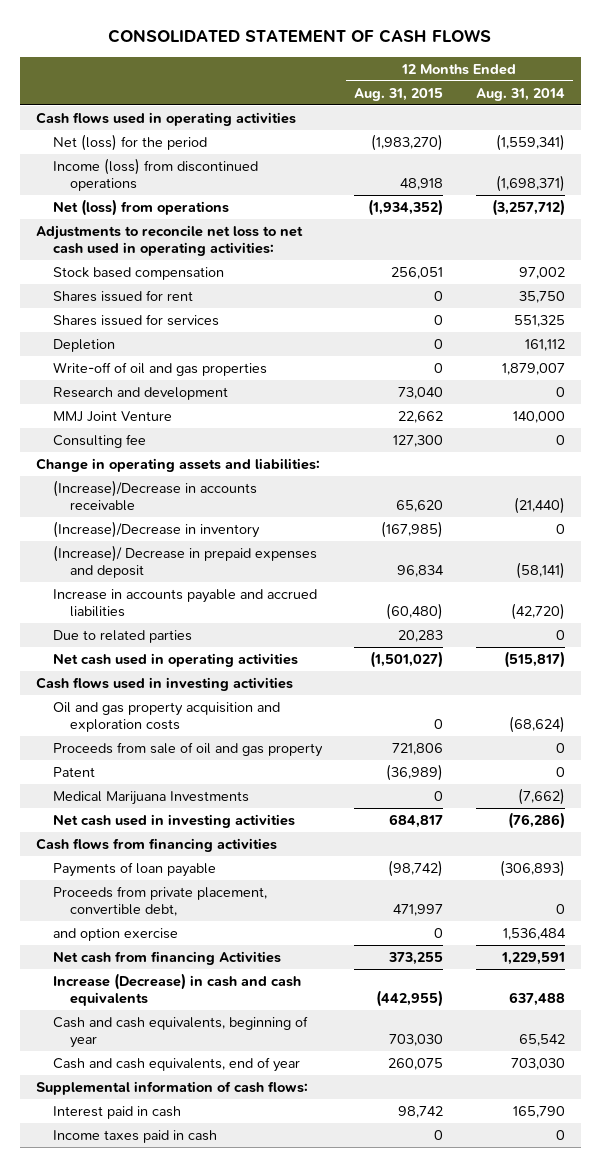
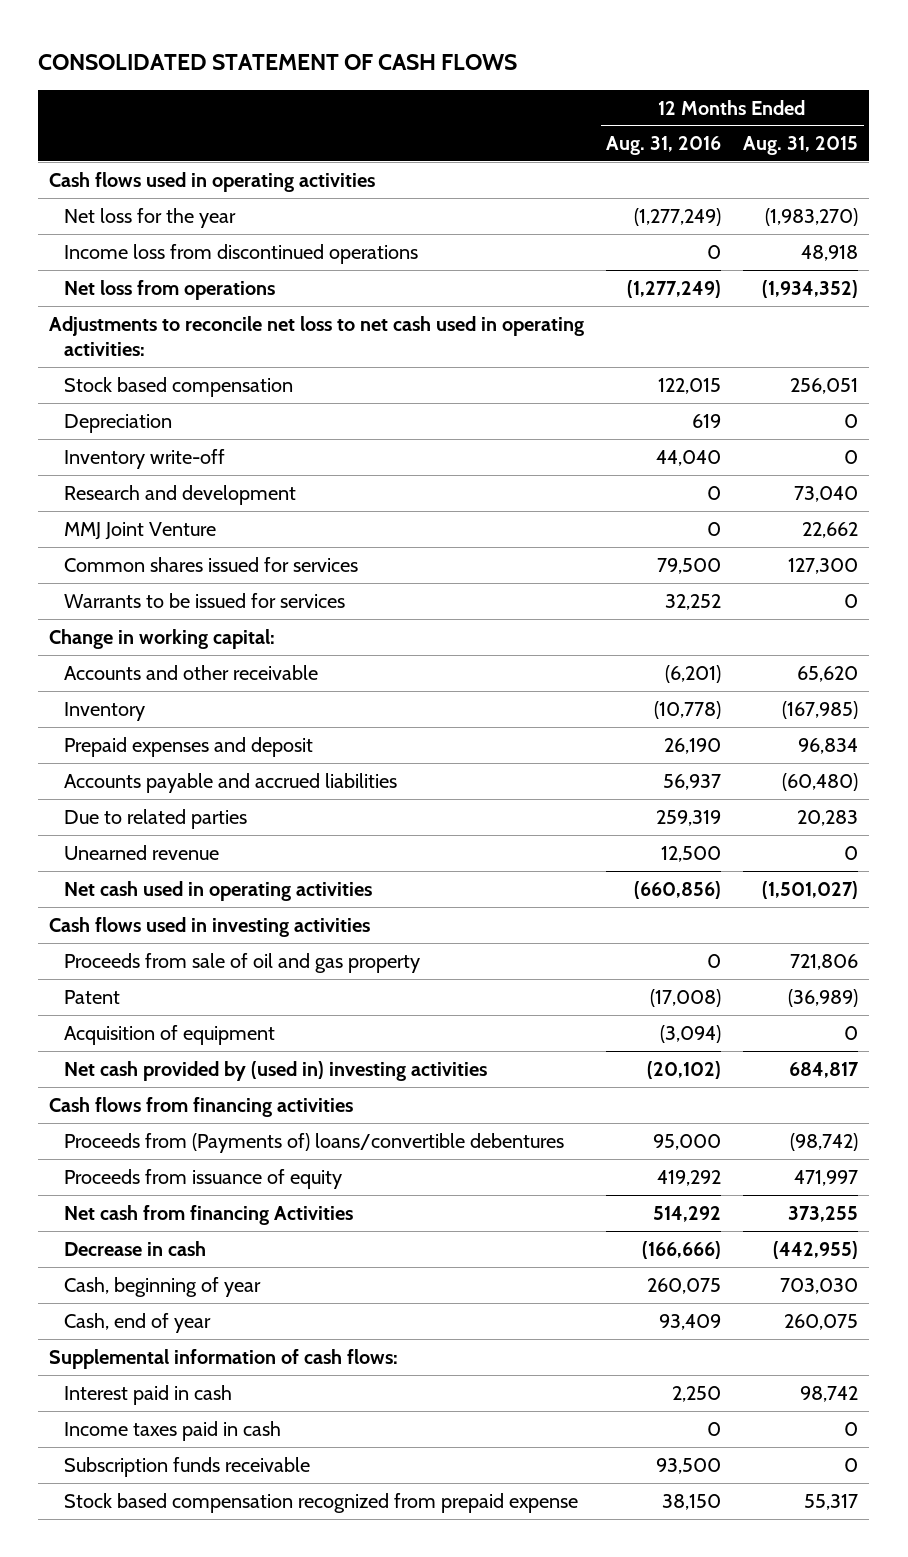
[475,87,565,101] Aug. 31, 2014 -> none
none -> [606,136,722,156] Aug. 31, 2016
[52,133,207,151] Net (loss) for the period -> [63,207,236,228] Net loss for the year
[52,157,258,192] Income (loss) from discontinued operations -> [63,243,418,264] Income loss from discontinued operations
[52,198,229,216] Net (loss) from operations -> [63,279,275,300] Net loss from operations
[52,289,193,302] Shares issued for rent -> none
[52,313,219,326] Shares issued for services -> none
[52,338,115,352] Depletion -> none
[52,361,267,376] Write-off of oil and gas properties -> none
none -> [63,413,172,433] Depreciation
none -> [63,448,225,469] Inventory write-off
[52,433,146,448] Consulting fee -> [63,556,358,572] Common shares issued for services
none -> [63,592,345,608] Warrants to be issued for services
[35,457,320,472] Change in operating assets and liabilities: -> [49,628,276,649] Change in working capital:
[52,479,257,512] (Increase)/Decrease in accounts receivable -> [63,664,318,680] Accounts and other receivable
[52,520,260,538] (Increase)/Decrease in inventory -> [63,701,145,721] Inventory
[52,544,317,579] (Increase)/ Decrease in prepaid expenses and deposit -> [63,736,313,757] Prepaid expenses and deposit
[52,588,317,618] Increase in accounts payable and accrued liabilities -> [63,772,397,793] Accounts payable and accrued liabilities
none -> [63,844,219,860] Unearned revenue
[52,701,280,733] Oil and gas property acquisition and exploration costs -> none
[52,790,249,805] Medical Marijuana Investments -> none
none -> [63,1024,275,1045] Acquisition of equipment
[52,813,295,828] Net cash used in investing activities -> [63,1060,487,1081] Net cash provided by (used in) investing activities
[52,927,178,941] and option exercise -> none
[52,861,216,877] Payments of loan payable -> [63,1132,564,1153] Proceeds from (Payments of) loans/convertible debentures
[52,885,267,917] Proceeds from private placement, convertible debt, -> [63,1168,342,1189] Proceeds from issuance of equity
[52,972,301,1007] Increase (Decrease) in cash and cash equivalents -> [63,1240,206,1256] Decrease in cash
[52,1015,308,1049] Cash and cash equivalents, beginning of year -> [63,1276,261,1297] Cash, beginning of year
[52,1056,300,1072] Cash and cash equivalents, end of year -> [63,1312,211,1333] Cash, end of year
none -> [63,1456,310,1477] Subscription funds receivable
none -> [63,1492,578,1513] Stock based compensation recognized from prepaid expense

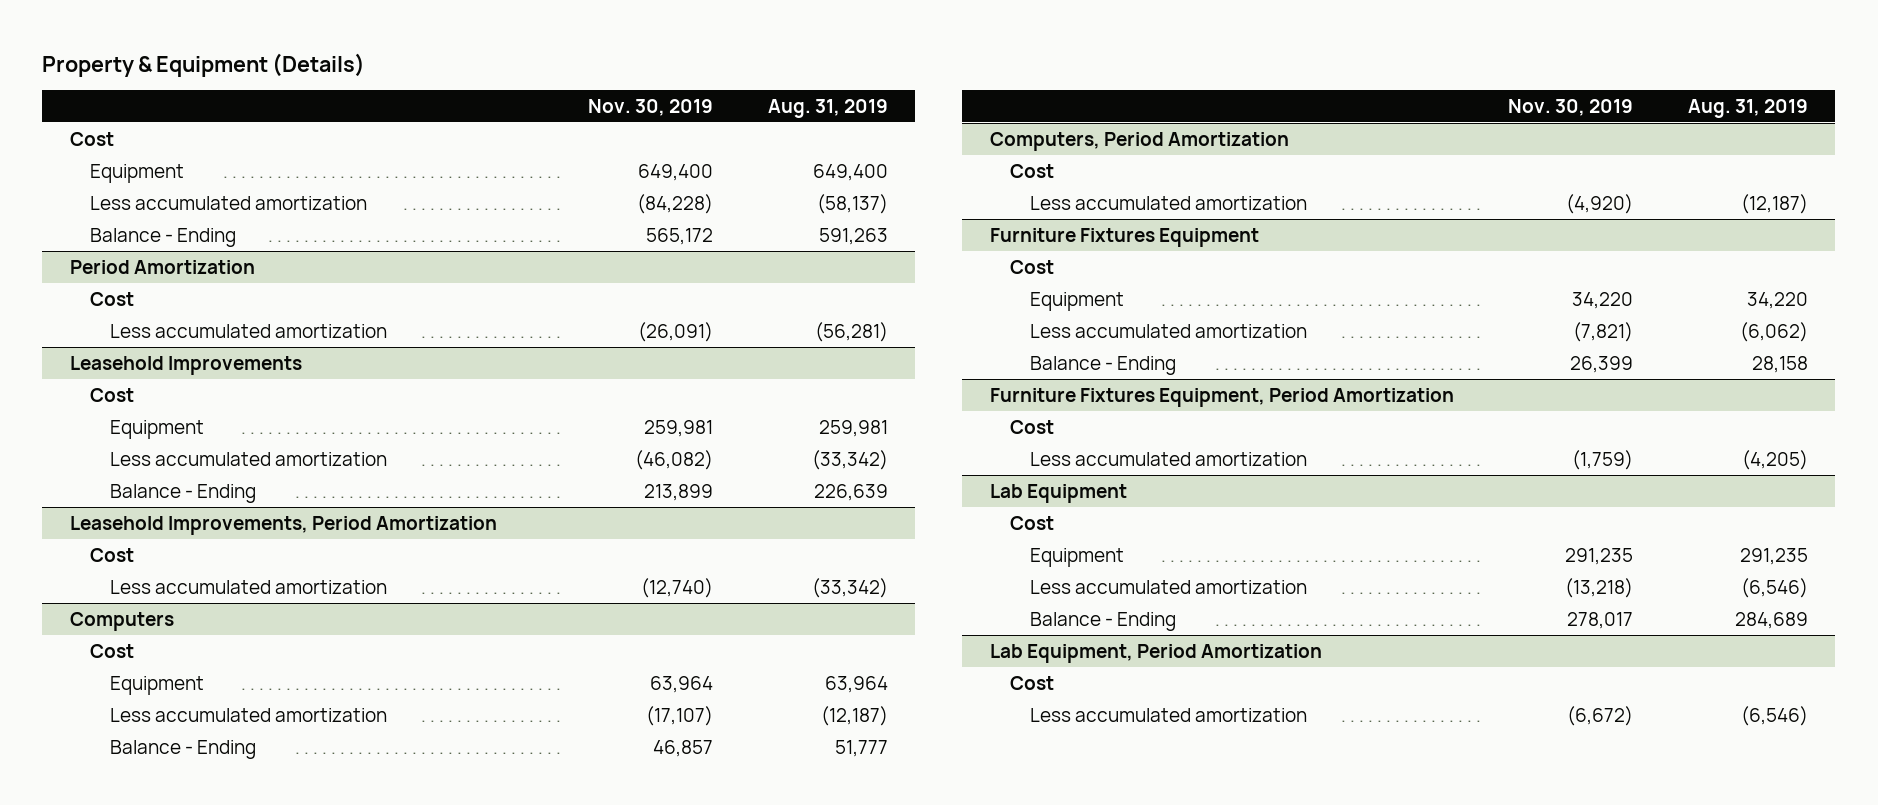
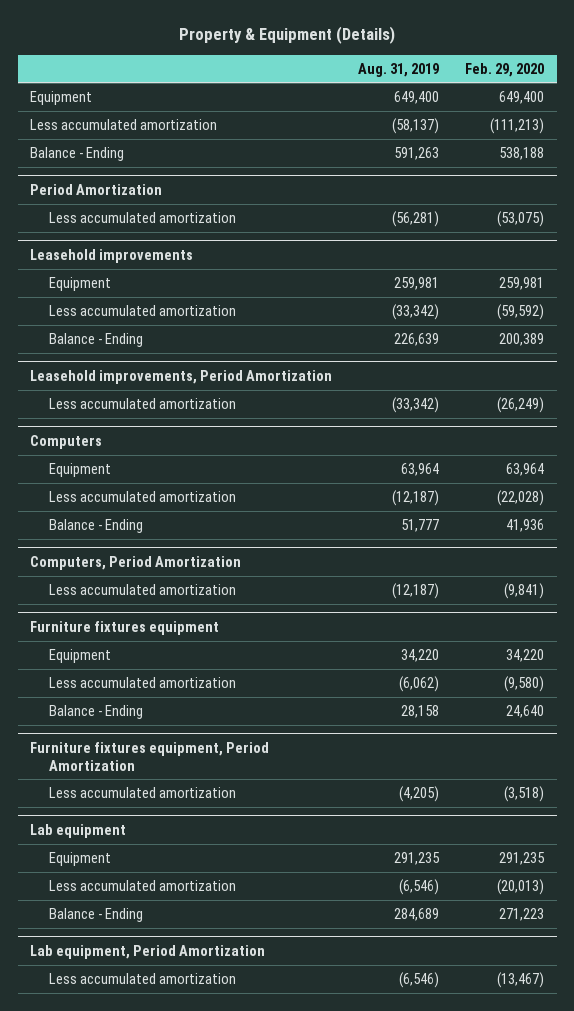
[588,99,714,117] Nov. 30, 2019 -> none
none -> [464,62,544,77] Feb. 29, 2020
[69,131,114,146] Cost -> none
[90,291,135,306] Cost -> none
[90,387,135,402] Cost -> none
[69,355,302,375] Leasehold Improvements -> [30,248,194,263] Leasehold improvements
[90,547,135,562] Cost -> none
[69,515,497,535] Leasehold Improvements, Period Amortization -> [30,369,333,384] Leasehold improvements, Period Amortization
[90,643,135,658] Cost -> none
[1009,163,1054,178] Cost -> none
[1009,259,1054,274] Cost -> none
[989,227,1259,247] Furniture Fixtures Equipment -> [30,620,220,635] Furniture fixtures equipment
[1009,419,1054,434] Cost -> none
[989,387,1454,407] Furniture Fixtures Equipment, Period Amortization -> [30,741,270,771] Furniture fixtures equipment, Period Amortization
[1009,515,1054,530] Cost -> none
[989,483,1127,503] Lab Equipment -> [30,823,127,838] Lab equipment
[1009,675,1054,690] Cost -> none
[989,643,1322,663] Lab Equipment, Period Amortization -> [30,944,266,959] Lab equipment, Period Amortization

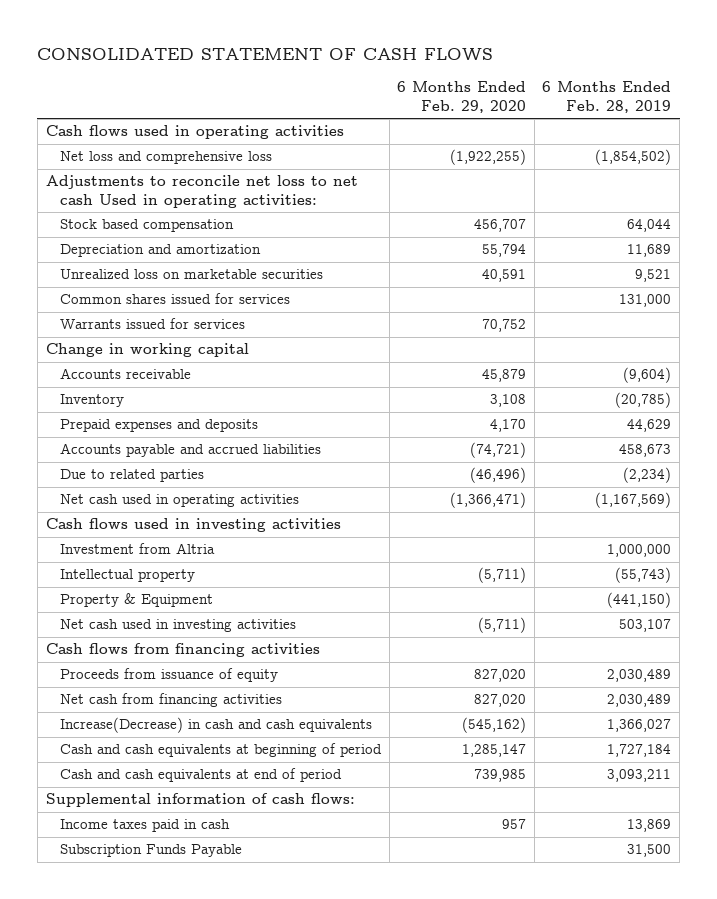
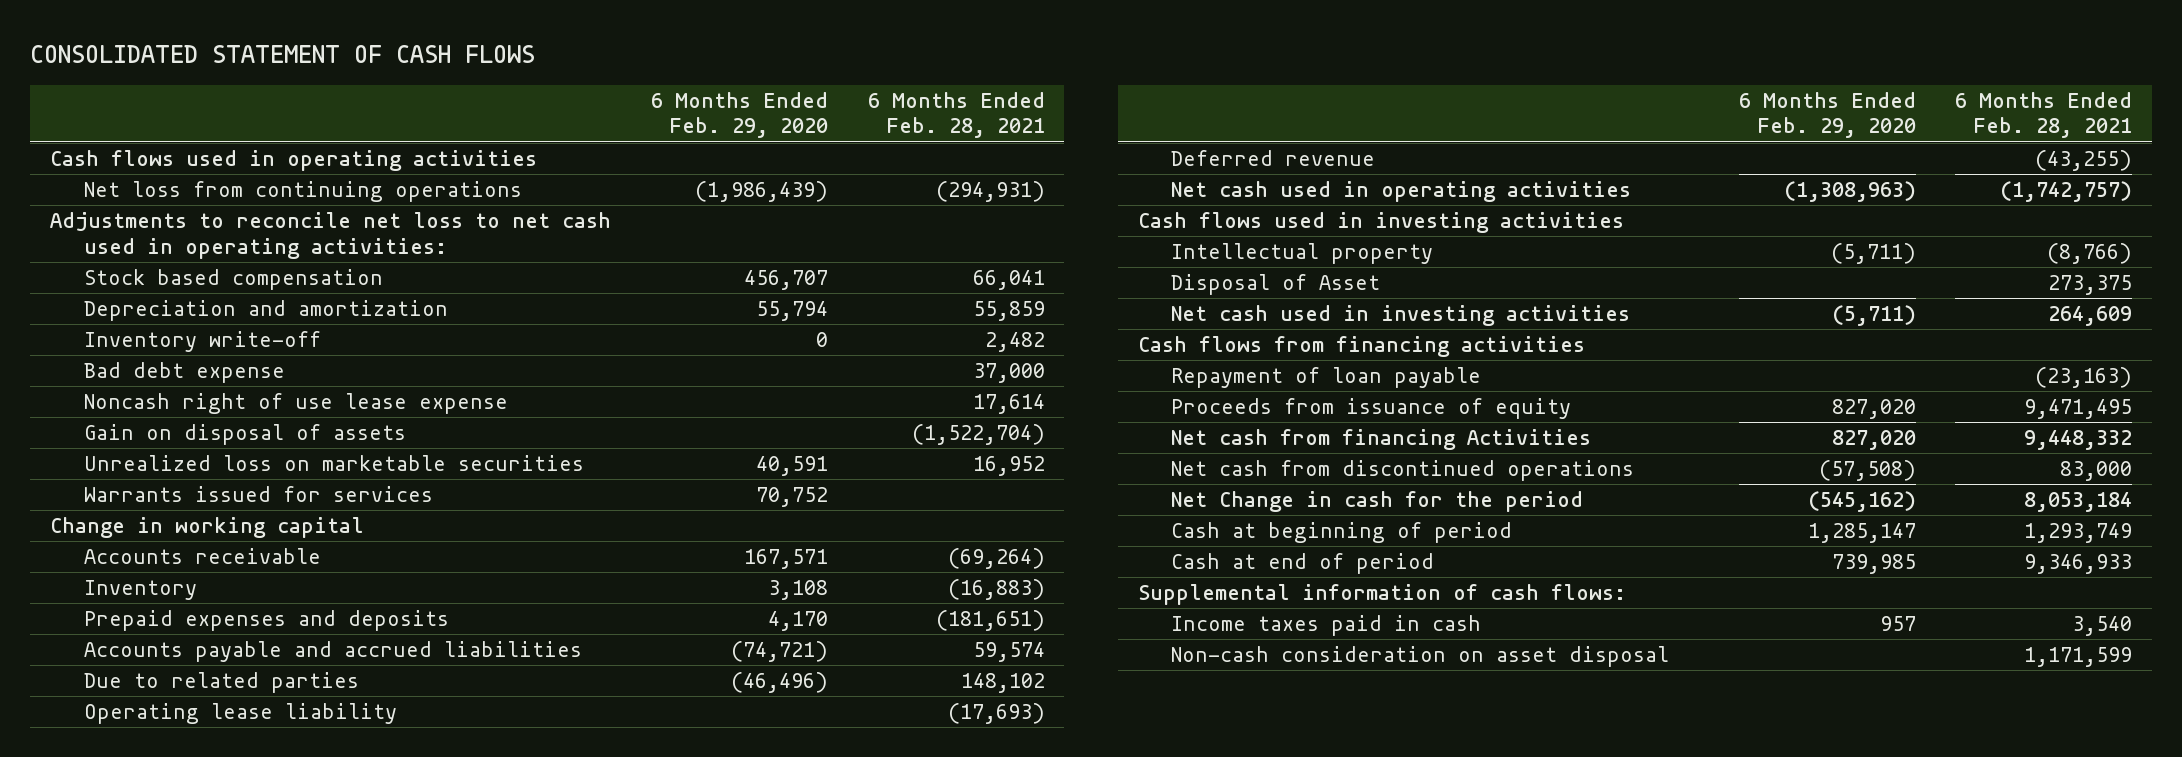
[542,81,672,113] 6 Months Ended Feb. 28, 2019 -> none
none -> [867,91,1045,139] 6 Months Ended Feb. 28, 2021
[59,151,272,165] Net loss and comprehensive loss -> none
none -> [83,181,522,203] Net loss from continuing operations
[45,175,358,208] Adjustments to reconcile net loss to net cash Used in operating activities: -> [49,212,611,259] Adjustments to reconcile net loss to net cash used in operating activities:
none -> [83,331,321,353] Inventory write-off
none -> [83,362,285,384] Bad debt expense
none -> [83,393,508,415] Noncash right of use lease expense
none -> [83,424,406,446] Gain on disposal of assets
[59,293,290,305] Common shares issued for services -> none
[482,369,527,383] 45,879 -> [743,549,828,570] 167,571
none -> [83,703,397,725] Operating lease liability
none -> [1171,150,1376,167] Deferred revenue
[450,492,527,509] (1,366,471) -> [1783,181,1916,203] (1,308,963)
[59,543,215,555] Investment from Altria -> none
[59,593,213,608] Property & Equipment -> none
none -> [1171,274,1381,296] Disposal of Asset
none -> [1171,367,1482,389] Repayment of loan payable
[59,693,282,708] Net cash from financing activities -> [1171,429,1592,451] Net cash from financing Activities
none -> [1171,460,1635,482] Net cash from discontinued operations
[59,717,372,734] Increase(Decrease) in cash and cash equivalents -> [1171,491,1584,513] Net Change in cash for the period
[59,743,382,758] Cash and cash equivalents at beginning of period -> [1171,522,1513,544] Cash at beginning of period
[59,768,342,783] Cash and cash equivalents at end of period -> [1171,553,1435,575] Cash at end of period
[59,844,242,858] Subscription Funds Payable -> none
none -> [1171,646,1670,668] Non-cash consideration on asset disposal

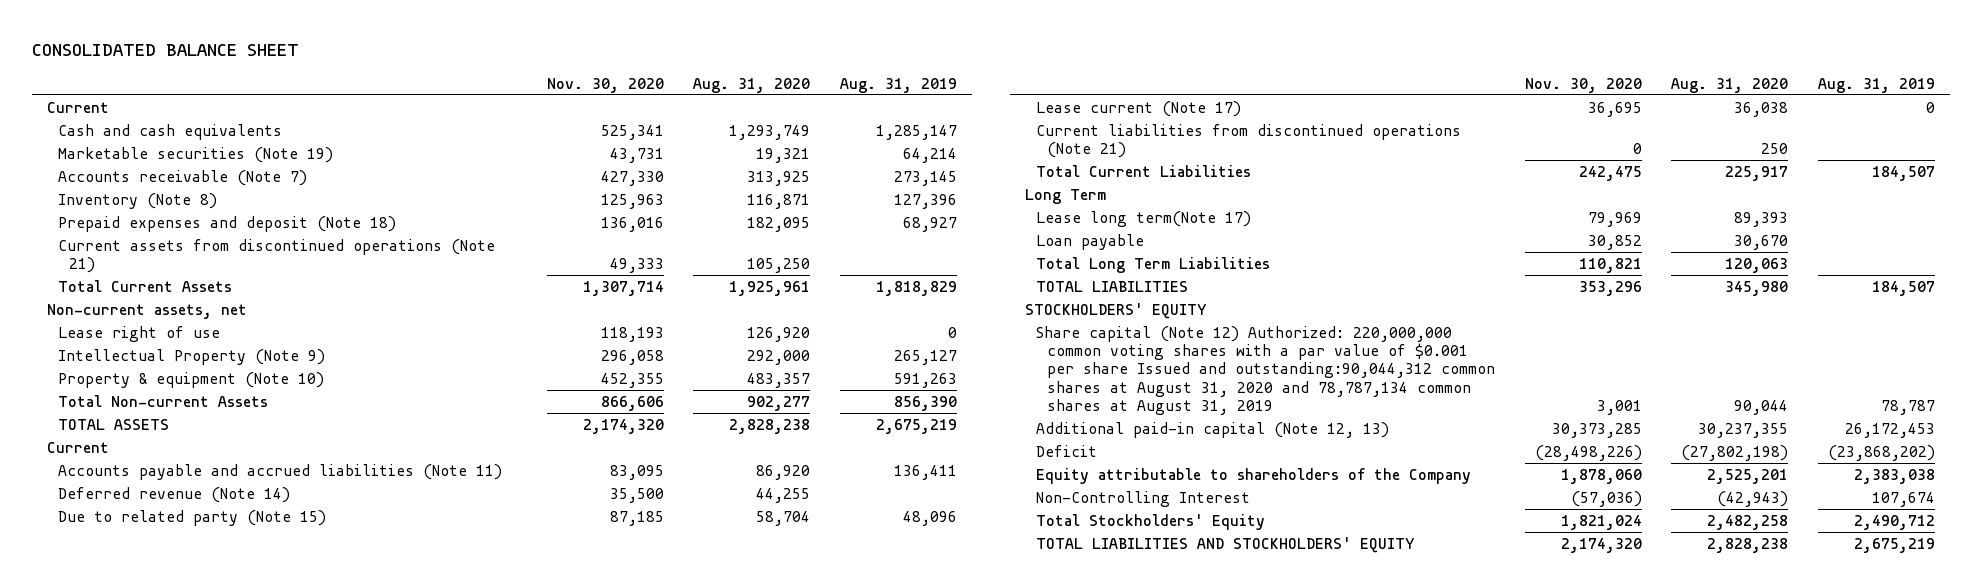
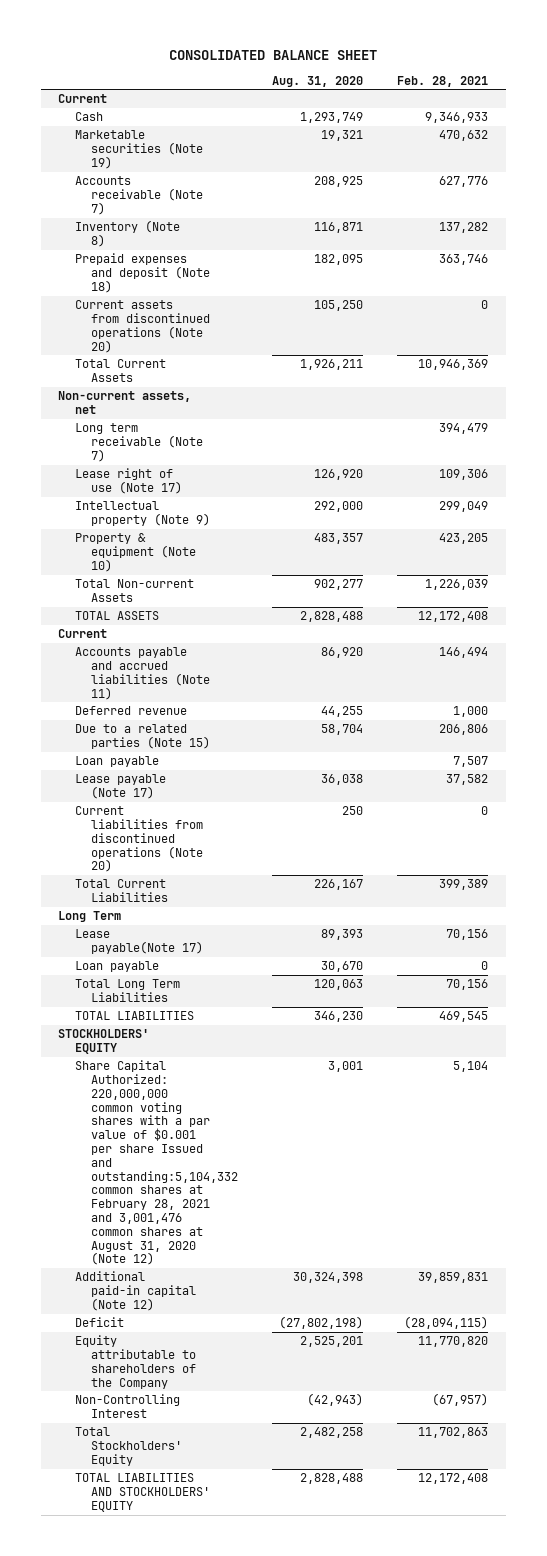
[546,77,664,93] Nov. 30, 2020 -> none
[839,77,957,93] Aug. 31, 2019 -> none
none -> [397,75,489,87] Feb. 28, 2021
[58,123,283,140] Cash and cash equivalents -> [74,112,103,122] Cash
[747,170,811,186] 313,925 -> [314,176,364,188] 208,925
[58,238,496,274] Current assets from discontinued operations (Note 21) -> [74,300,211,353] Current assets from discontinued operations (Note 20)
[729,280,811,296] 1,925,961 -> [300,359,364,371] 1,926,211
none -> [74,423,204,462] Long term receivable (Note 7)
[58,325,221,342] Lease right of use -> [74,468,183,495] Lease right of use (Note 17)
[58,348,326,365] Intellectual Property (Note 9) -> [74,501,211,527] Intellectual property (Note 9)
[729,418,811,434] 2,828,238 -> [300,611,364,623] 2,828,488
[58,486,291,503] Deferred revenue (Note 14) -> [74,706,187,716] Deferred revenue
[58,509,327,526] Due to related party (Note 15) -> [74,724,211,750] Due to a related parties (Note 15)
none -> [74,756,159,768] Loan payable
[1036,100,1242,117] Lease current (Note 17) -> [74,774,166,800] Lease payable (Note 17)
[1036,123,1462,159] Current liabilities from discontinued operations (Note 21) -> [74,806,204,873] Current liabilities from discontinued operations (Note 20)
[1725,165,1789,181] 225,917 -> [314,879,364,891] 226,167
[1036,210,1252,227] Lease long term(Note 17) -> [74,929,204,955] Lease payable(Note 17)
[1725,280,1789,296] 345,980 -> [314,1011,364,1023] 346,230
[1036,325,1496,416] Share capital (Note 12) Authorized: 220,000,000 common voting shares with a par value of $0.001 per share Issued and outstanding:90,044,312 common shares at August 31, 2020 and 78,787,134 common shares at August 31, 2019 -> [74,1060,239,1266] Share Capital Authorized: 220,000,000 common voting shares with a par value of $0.001 per share Issued and outstanding:5,104,332 common shares at February 28, 2021 and 3,001,476 common shares at August 31, 2020 (Note 12)
[1734,400,1789,416] 90,044 -> [328,1061,364,1073] 3,001
[1036,421,1390,438] Additional paid-in capital (Note 12, 13) -> [74,1271,197,1311] Additional paid-in capital (Note 12)
[1698,422,1789,438] 30,237,355 -> [293,1272,364,1284] 30,324,398
[1707,537,1789,553] 2,828,238 -> [300,1473,364,1485] 2,828,488

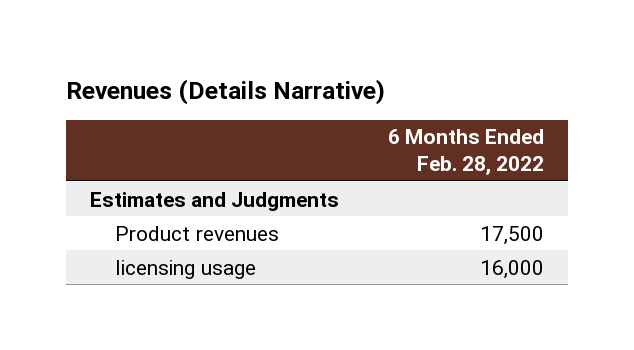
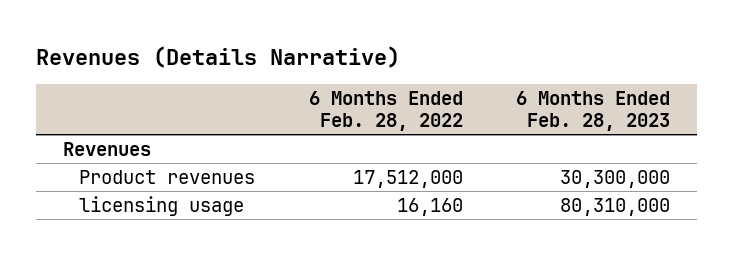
none -> [516,90,671,131] 6 Months Ended Feb. 28, 2023
[90,191,340,211] Estimates and Judgments -> none
none -> [63,142,152,157] Revenues
[480,225,545,245] 17,500 -> [352,170,463,189] 17,512,000
[480,259,545,279] 16,000 -> [396,198,463,217] 16,160

